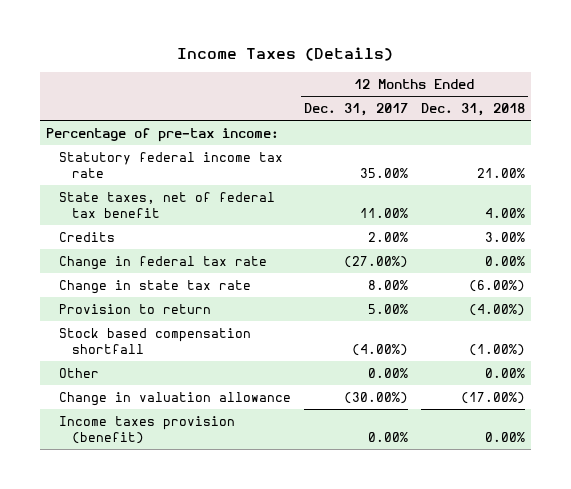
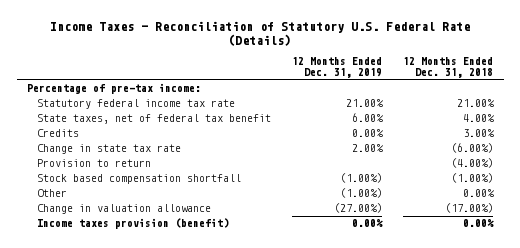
[177,47,394,62] Income Taxes (Details) -> [50,20,471,46] Income Taxes - Reconciliation of Statutory U.S. Federal Rate (Details)
[303,103,408,117] Dec. 31, 2017 -> none
none -> [292,56,383,79] 12 Months Ended Dec. 31, 2019
[59,255,268,270] Change in federal tax rate -> none

